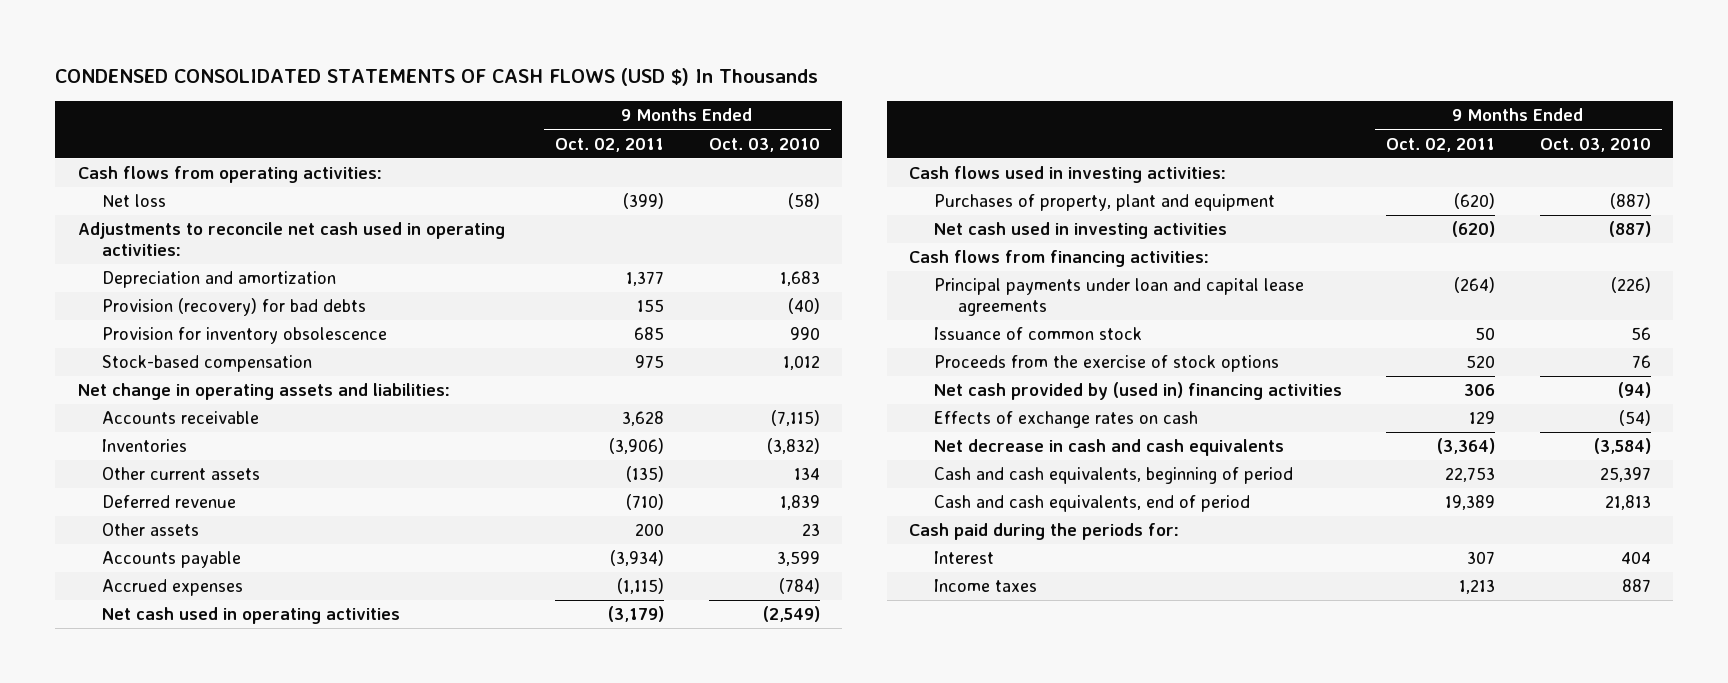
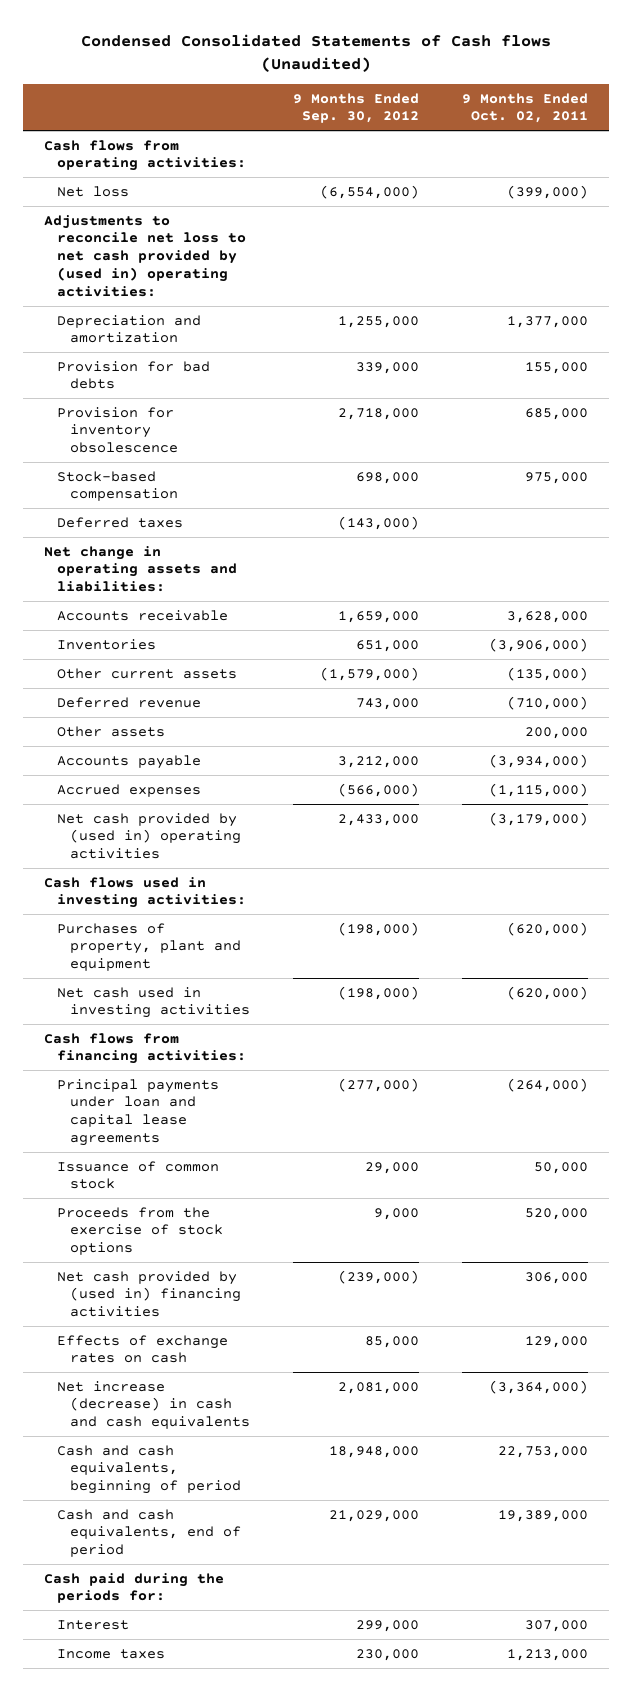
[55,68,819,87] CONDENSED CONSOLIDATED STATEMENTS OF CASH FLOWS (USD $) In Thousands -> [81,34,552,73] Condensed Consolidated Statements of Cash flows (Unaudited)
[708,137,820,152] Oct. 03, 2010 -> none
none -> [293,92,420,124] 9 Months Ended Sep. 30, 2012
[622,193,664,210] (399) -> [506,184,588,199] (399,000)
[77,222,505,257] Adjustments to reconcile net cash used in operating activities: -> [44,214,247,297] Adjustments to reconcile net loss to net cash provided by (used in) operating activities:
[625,271,664,287] 1,377 -> [506,315,588,328] 1,377,000
[102,298,367,317] Provision (recovery) for bad debts -> [57,360,211,390] Provision for bad debts
[636,299,664,313] 155 -> [524,361,588,374] 155,000
[633,327,664,341] 685 -> [524,407,588,420] 685,000
[634,355,664,369] 975 -> [524,471,588,484] 975,000
none -> [57,516,184,528] Deferred taxes
[621,411,664,427] 3,628 -> [506,610,588,623] 3,628,000
[608,438,664,455] (3,906) -> [488,637,588,652] (3,906,000)
[625,466,664,483] (135) -> [506,666,588,681] (135,000)
[625,494,664,511] (710) -> [506,695,588,710] (710,000)
[634,523,664,537] 200 -> [524,726,588,739] 200,000
[609,550,664,567] (3,934) -> [488,753,588,768] (3,934,000)
[616,578,664,595] (1,115) -> [488,782,588,797] (1,115,000)
[102,607,401,625] Net cash used in operating activities -> [57,812,242,860] Net cash provided by (used in) operating activities
[607,606,664,623] (3,179) -> [488,811,588,826] (3,179,000)
[1454,193,1496,210] (620) -> [506,921,588,936] (620,000)
[1452,221,1496,238] (620) -> [506,985,588,1000] (620,000)
[1454,277,1496,294] (264) -> [506,1077,588,1092] (264,000)
[1475,327,1496,341] 50 -> [533,1161,588,1174] 50,000
[1466,355,1496,369] 520 -> [524,1207,588,1220] 520,000
[1464,384,1496,397] 306 -> [524,1271,588,1284] 306,000
[1469,411,1496,425] 129 -> [524,1335,588,1348] 129,000
[933,439,1284,457] Net decrease in cash and cash equivalents -> [57,1380,251,1430] Net increase (decrease) in cash and cash equivalents
[1437,438,1496,455] (3,364) -> [488,1379,588,1394] (3,364,000)
[1445,467,1496,483] 22,753 -> [497,1445,588,1458] 22,753,000
[1445,495,1496,511] 19,389 -> [497,1509,588,1522] 19,389,000
[1467,551,1496,565] 307 -> [524,1619,588,1632] 307,000
[1459,579,1496,595] 1,213 -> [506,1648,588,1661] 1,213,000

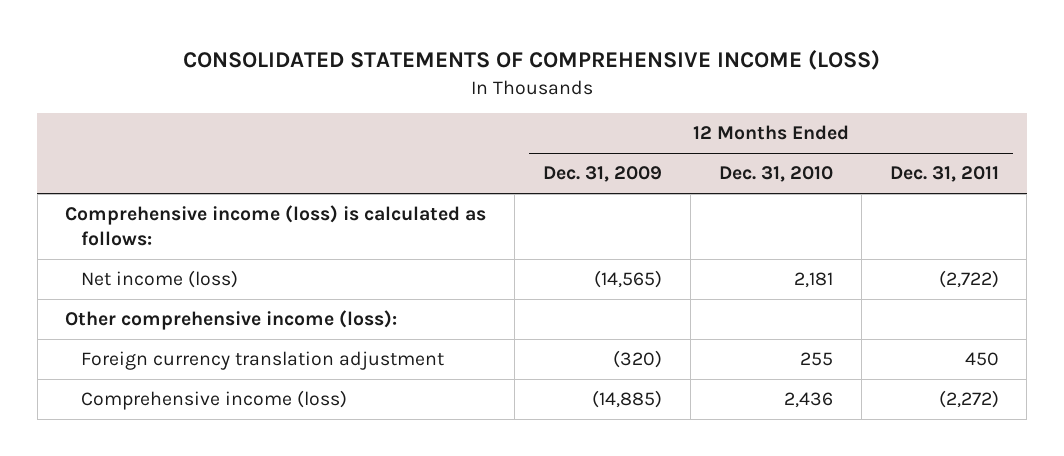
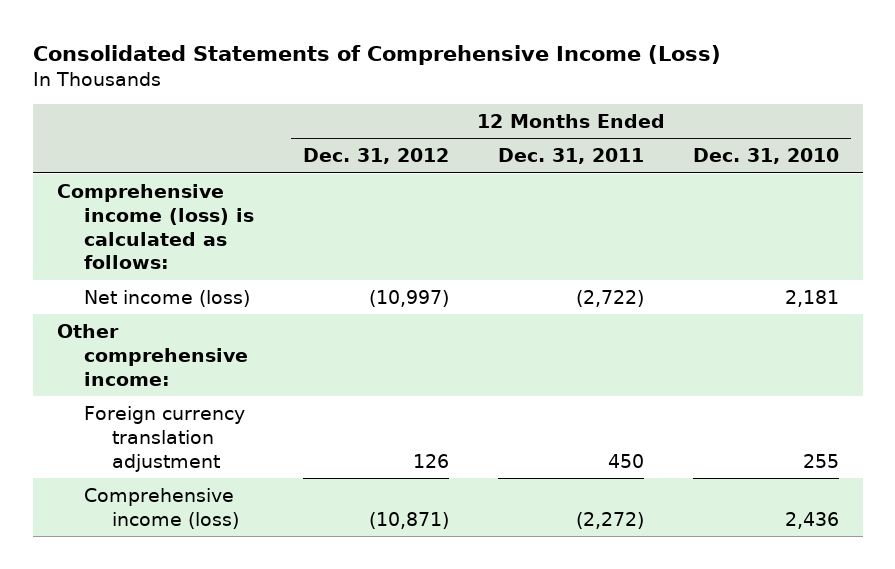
[183,50,881,71] CONSOLIDATED STATEMENTS OF COMPREHENSIVE INCOME (LOSS) -> [32,44,721,65] Consolidated Statements of Comprehensive Income (Loss)
[543,166,663,183] Dec. 31, 2009 -> none
none -> [303,148,450,165] Dec. 31, 2012
[65,310,398,331] Other comprehensive income (loss): -> [56,323,249,386] Other comprehensive income:

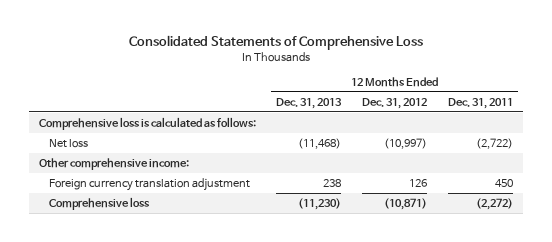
[32,44,721,65] Consolidated Statements of Comprehensive Income (Loss) -> [128,34,423,50] Consolidated Statements of Comprehensive Loss
[692,148,839,165] Dec. 31, 2010 -> none
none -> [276,97,343,109] Dec. 31, 2013
[56,183,255,270] Comprehensive income (loss) is calculated as follows: -> [38,116,256,130] Comprehensive loss is calculated as follows:
[84,289,251,307] Net income (loss) -> [48,138,88,148] Net loss
[84,487,239,529] Comprehensive income (loss) -> [48,196,150,210] Comprehensive loss

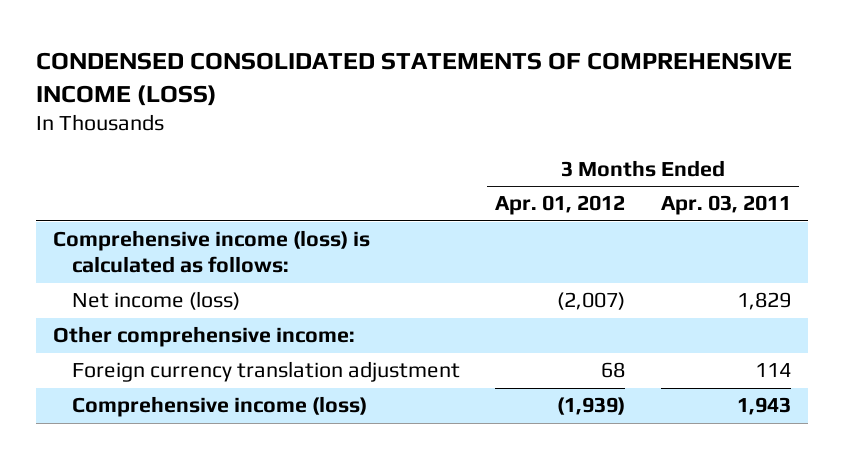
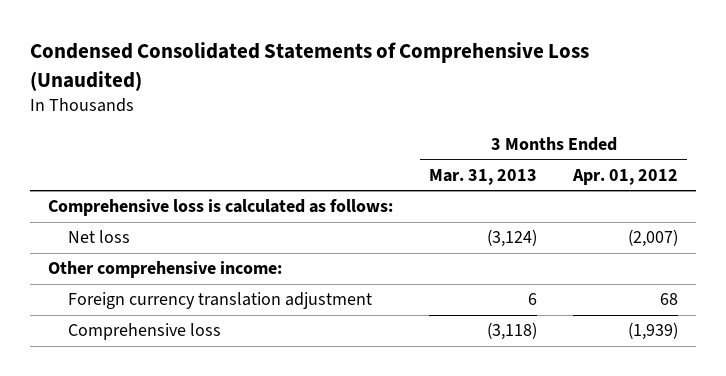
[35,51,792,106] CONDENSED CONSOLIDATED STATEMENTS OF COMPREHENSIVE INCOME (LOSS) -> [30,42,590,91] Condensed Consolidated Statements of Comprehensive Loss (Unaudited)
[660,195,791,216] Apr. 03, 2011 -> none
none -> [429,168,538,185] Mar. 31, 2013
[53,230,371,274] Comprehensive income (loss) is calculated as follows: -> [48,199,394,217] Comprehensive loss is calculated as follows:
[72,291,241,311] Net income (loss) -> [67,230,130,244] Net loss
[72,396,368,418] Comprehensive income (loss) -> [67,323,221,341] Comprehensive loss

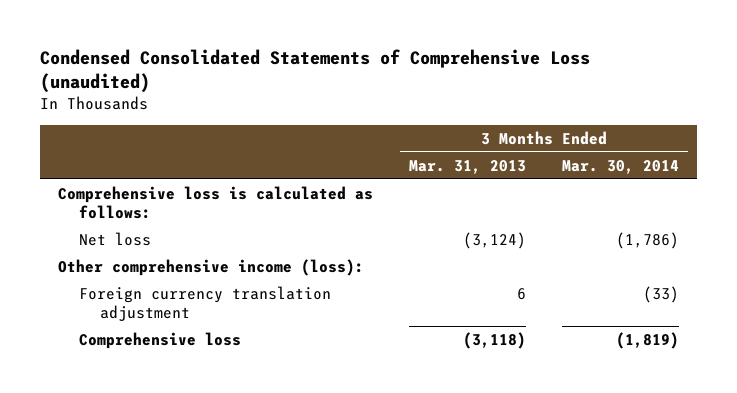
[30,42,590,91] Condensed Consolidated Statements of Comprehensive Loss (Unaudited) -> [39,49,590,94] Condensed Consolidated Statements of Comprehensive Loss (unaudited)
[572,168,679,185] Apr. 01, 2012 -> none
none -> [562,159,680,174] Mar. 30, 2014
[48,261,283,279] Other comprehensive income: -> [58,258,365,276] Other comprehensive income (loss):

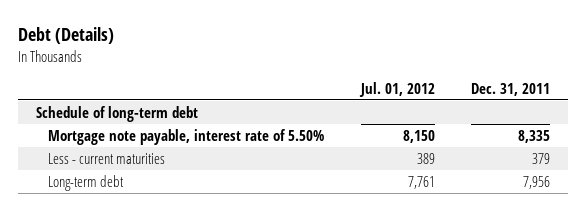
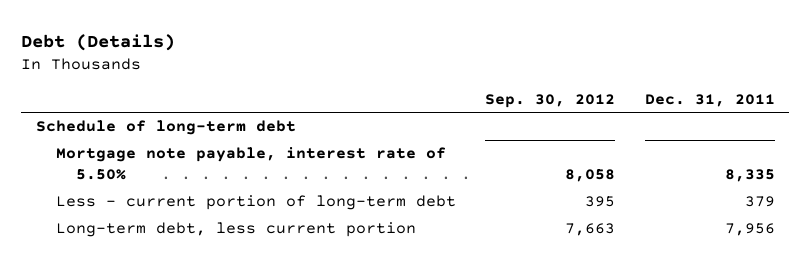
[358,81,435,97] Jul. 01, 2012 -> none
none -> [485,93,616,108] Sep. 30, 2012
[48,152,166,164] Less - current maturities -> [55,195,456,211] Less - current portion of long-term debt
[48,174,125,191] Long-term debt -> [55,222,416,238] Long-term debt, less current portion

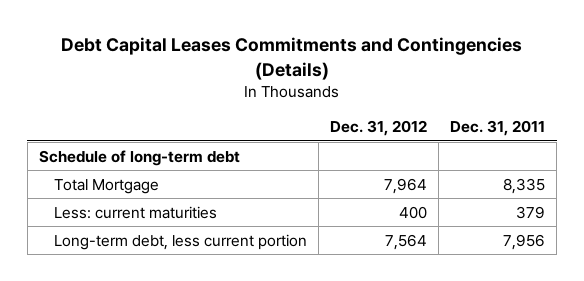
[21,33,176,51] Debt (Details) -> [60,37,522,80] Debt Capital Leases Commitments and Contingencies (Details)
[485,93,616,108] Sep. 30, 2012 -> none
none -> [330,120,428,137] Dec. 31, 2012
[55,147,446,181] Mortgage note payable, interest rate of 5.50% -> [54,178,160,194] Total Mortgage
[55,195,456,211] Less - current portion of long-term debt -> [54,205,218,219] Less: current maturities

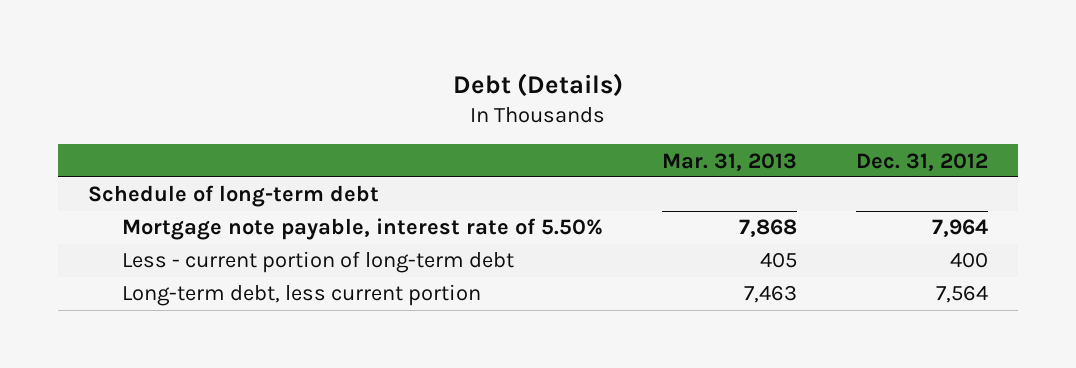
[60,37,522,80] Debt Capital Leases Commitments and Contingencies (Details) -> [453,72,624,97] Debt (Details)
[450,120,546,137] Dec. 31, 2011 -> none
none -> [662,152,798,171] Mar. 31, 2013
[54,178,160,194] Total Mortgage -> [122,218,604,241] Mortgage note payable, interest rate of 5.50%
[54,205,218,219] Less: current maturities -> [122,251,515,274] Less - current portion of long-term debt

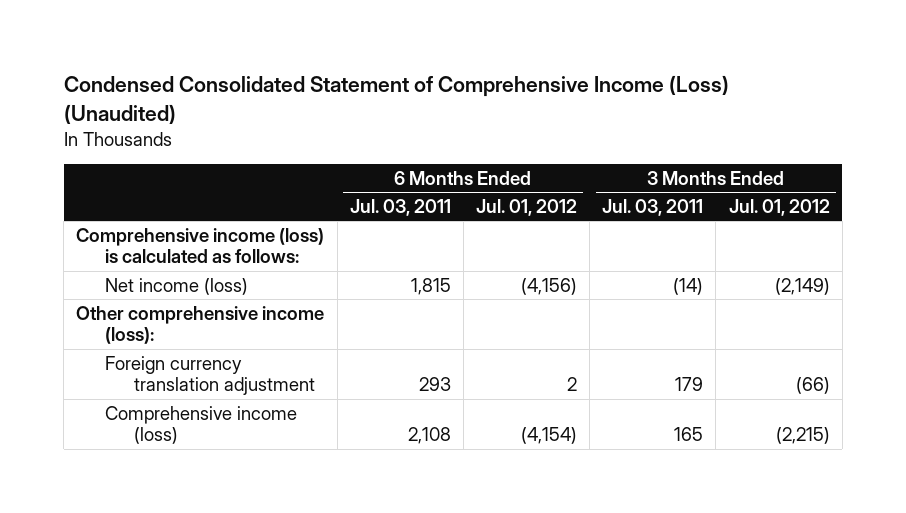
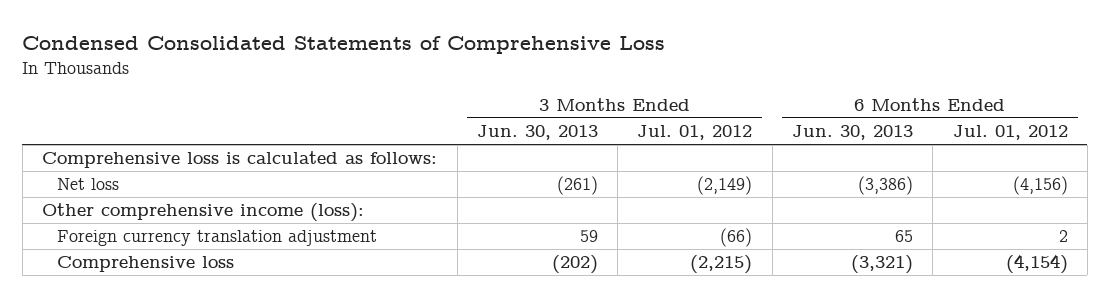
[63,75,729,124] Condensed Consolidated Statement of Comprehensive Income (Loss) (Unaudited) -> [22,35,666,54] Condensed Consolidated Statements of Comprehensive Loss
[349,199,451,217] Jul. 03, 2011 -> none
[602,199,704,217] Jul. 03, 2011 -> none
none -> [476,125,598,141] Jun. 30, 2013
none -> [792,125,914,141] Jun. 30, 2013
[76,227,325,264] Comprehensive income (loss) is calculated as follows: -> [42,151,438,169] Comprehensive loss is calculated as follows:
[105,277,249,295] Net income (loss) -> [57,178,120,191] Net loss
[105,405,298,445] Comprehensive income (loss) -> [57,256,235,273] Comprehensive loss

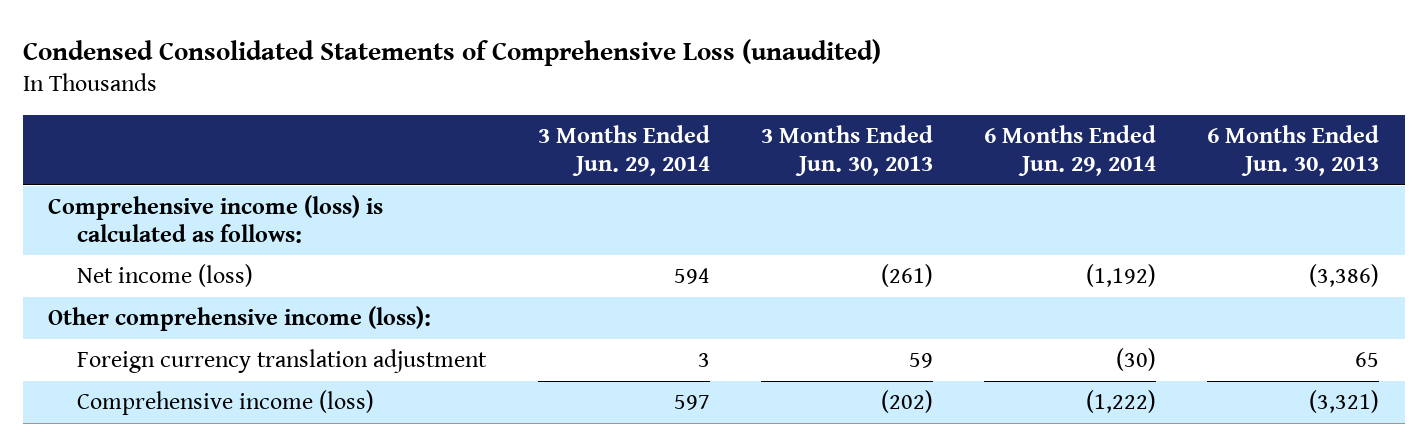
[22,35,666,54] Condensed Consolidated Statements of Comprehensive Loss -> [22,38,881,66] Condensed Consolidated Statements of Comprehensive Loss (unaudited)
[637,125,753,141] Jul. 01, 2012 -> none
[952,125,1068,141] Jul. 01, 2012 -> none
none -> [537,125,710,177] 3 Months Ended Jun. 29, 2014
none -> [983,125,1156,177] 6 Months Ended Jun. 29, 2014
[42,151,438,169] Comprehensive loss is calculated as follows: -> [48,195,384,243] Comprehensive income (loss) is calculated as follows:
[57,178,120,191] Net loss -> [77,264,254,288] Net income (loss)
[57,256,235,273] Comprehensive loss -> [77,390,375,416] Comprehensive income (loss)

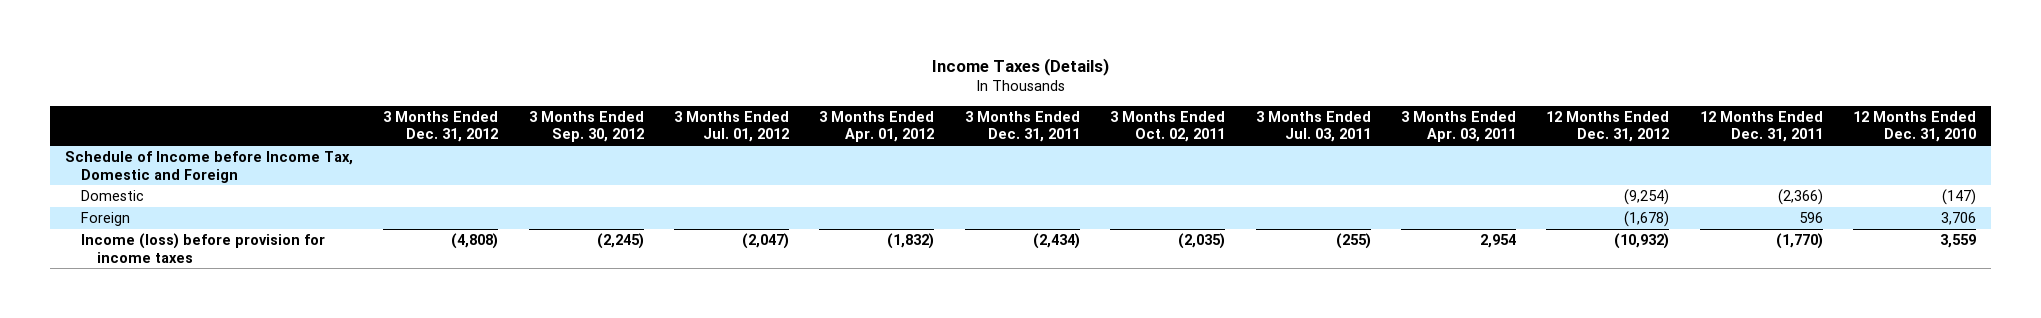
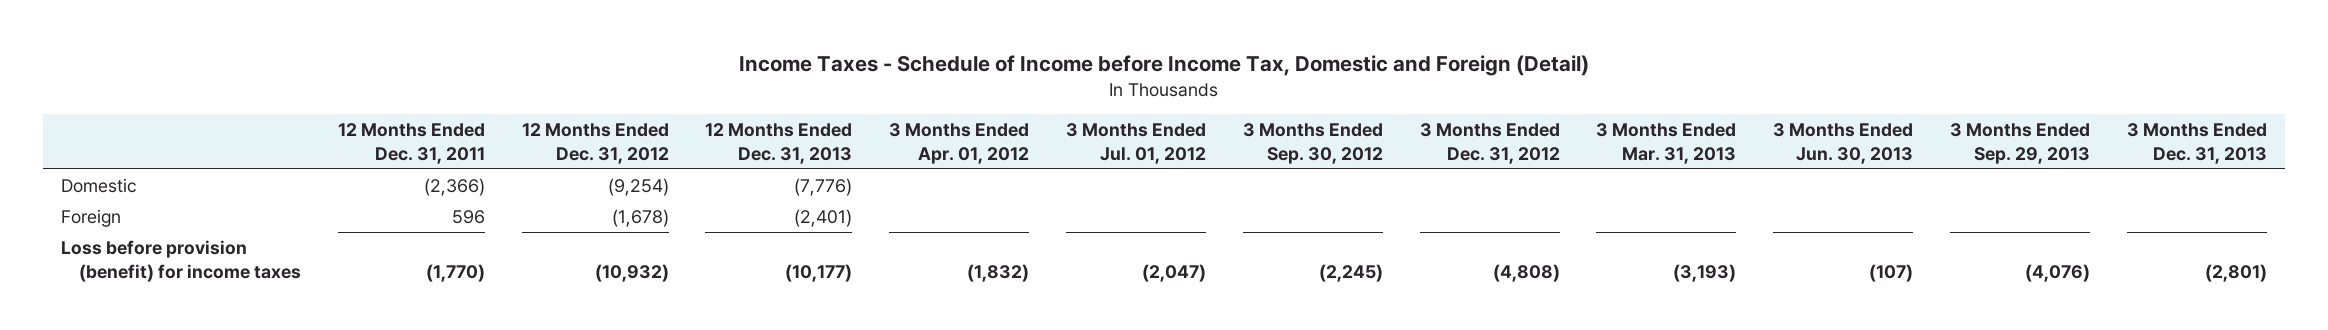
[931,57,1109,76] Income Taxes (Details) -> [738,55,1589,77] Income Taxes - Schedule of Income before Income Tax, Domestic and Foreign (Detail)
[964,110,1080,143] 3 Months Ended Dec. 31, 2011 -> none
[1110,110,1226,143] 3 Months Ended Oct. 02, 2011 -> none
[1255,110,1371,143] 3 Months Ended Jul. 03, 2011 -> none
[1400,110,1516,143] 3 Months Ended Apr. 03, 2011 -> none
[1853,110,1977,143] 12 Months Ended Dec. 31, 2010 -> none
none -> [705,123,853,164] 12 Months Ended Dec. 31, 2013
none -> [1596,123,1737,164] 3 Months Ended Mar. 31, 2013
none -> [1773,123,1914,164] 3 Months Ended Jun. 30, 2013
none -> [1949,123,2090,164] 3 Months Ended Sep. 29, 2013
none -> [2126,123,2267,164] 3 Months Ended Dec. 31, 2013
[64,150,353,183] Schedule of Income before Income Tax, Domestic and Foreign -> none
[81,232,326,263] Income (loss) before provision for income taxes -> [61,240,302,282] Loss before provision (benefit) for income taxes

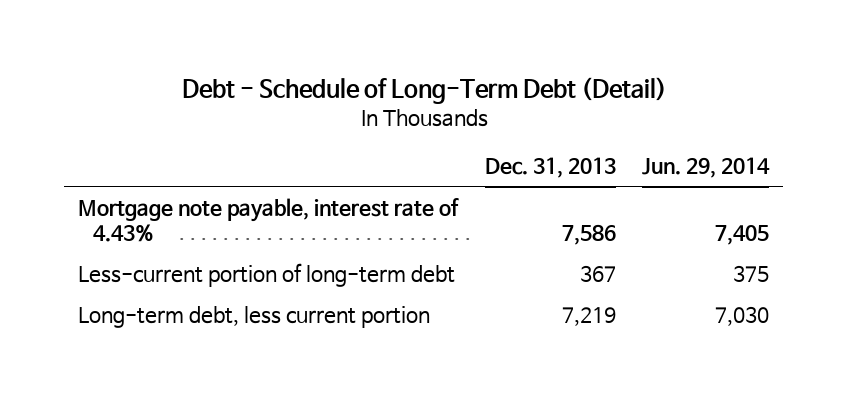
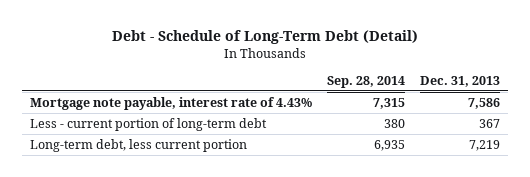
[642,157,771,179] Jun. 29, 2014 -> none
none -> [326,75,405,88] Sep. 28, 2014
[77,263,455,288] Less-current portion of long-term debt -> [29,117,267,131] Less - current portion of long-term debt

